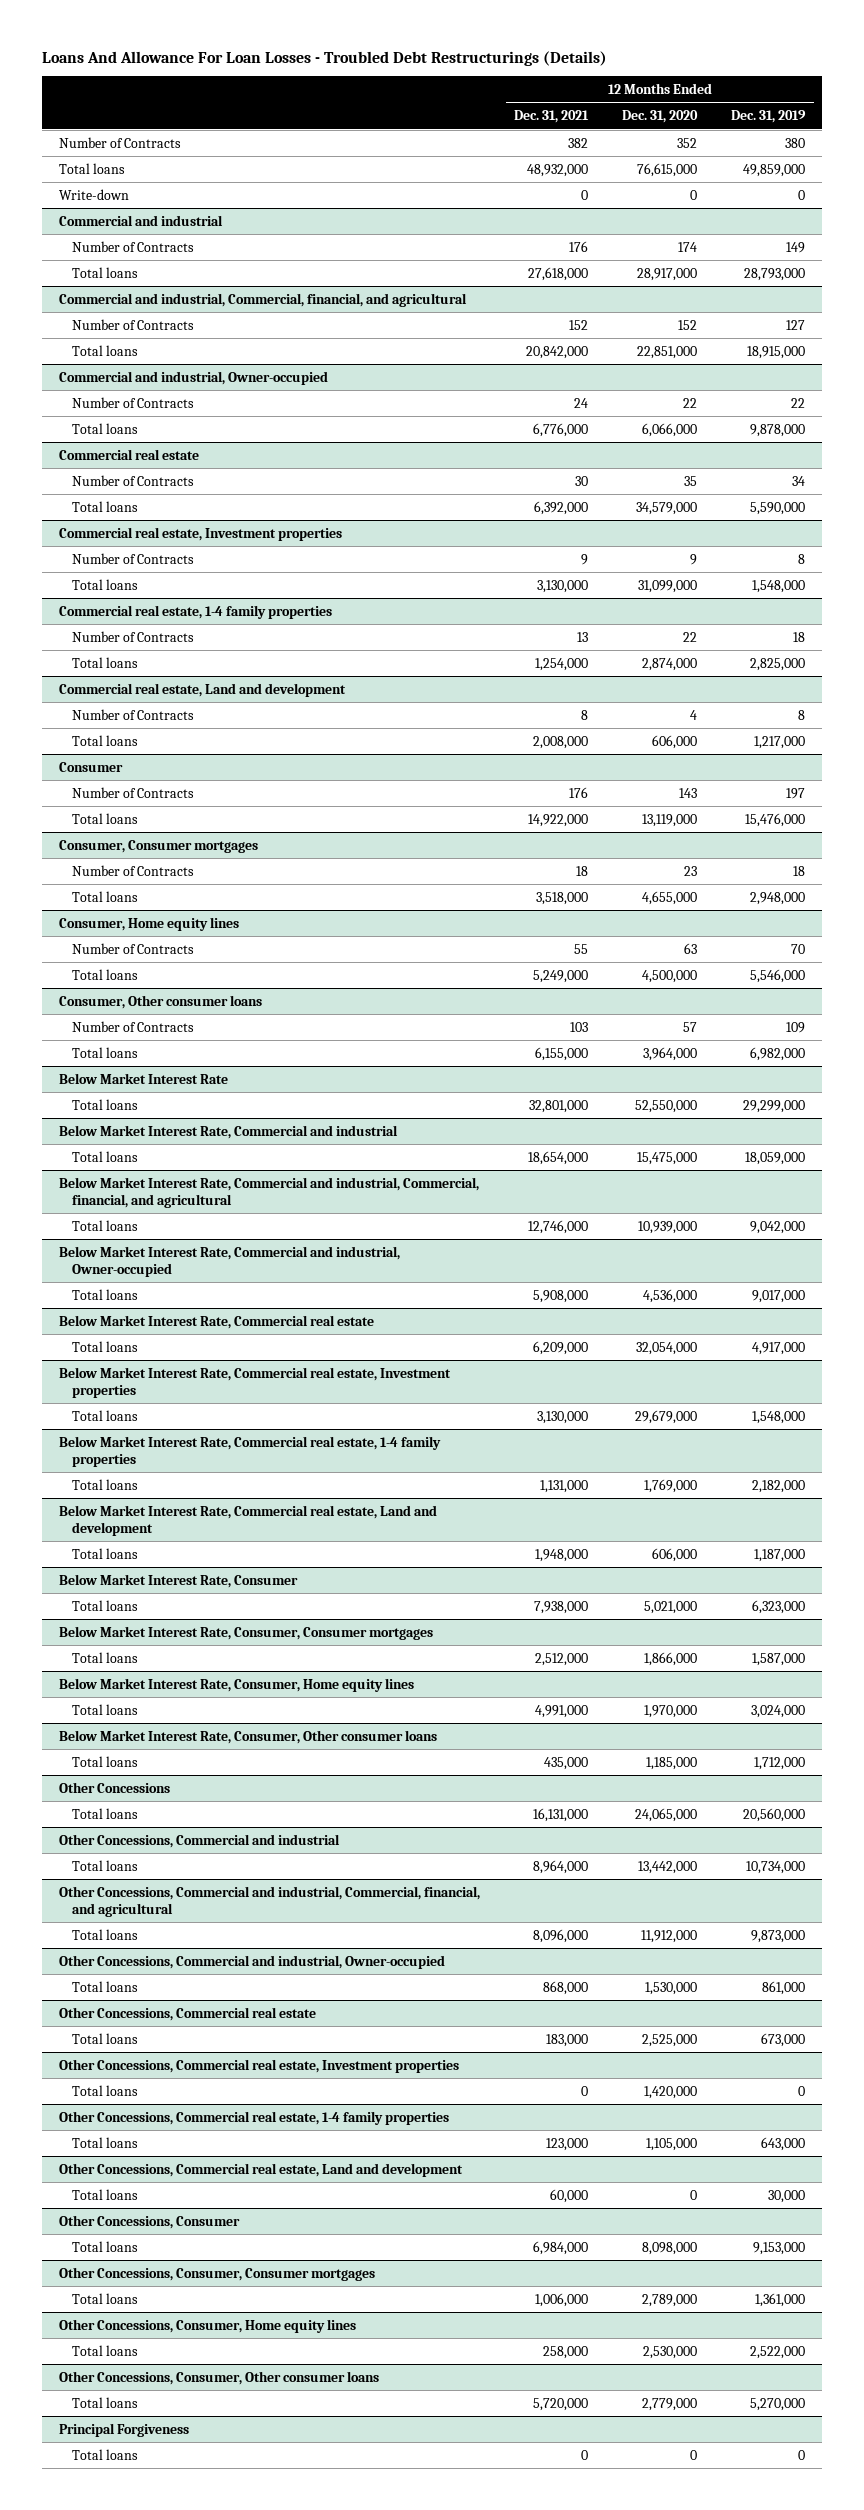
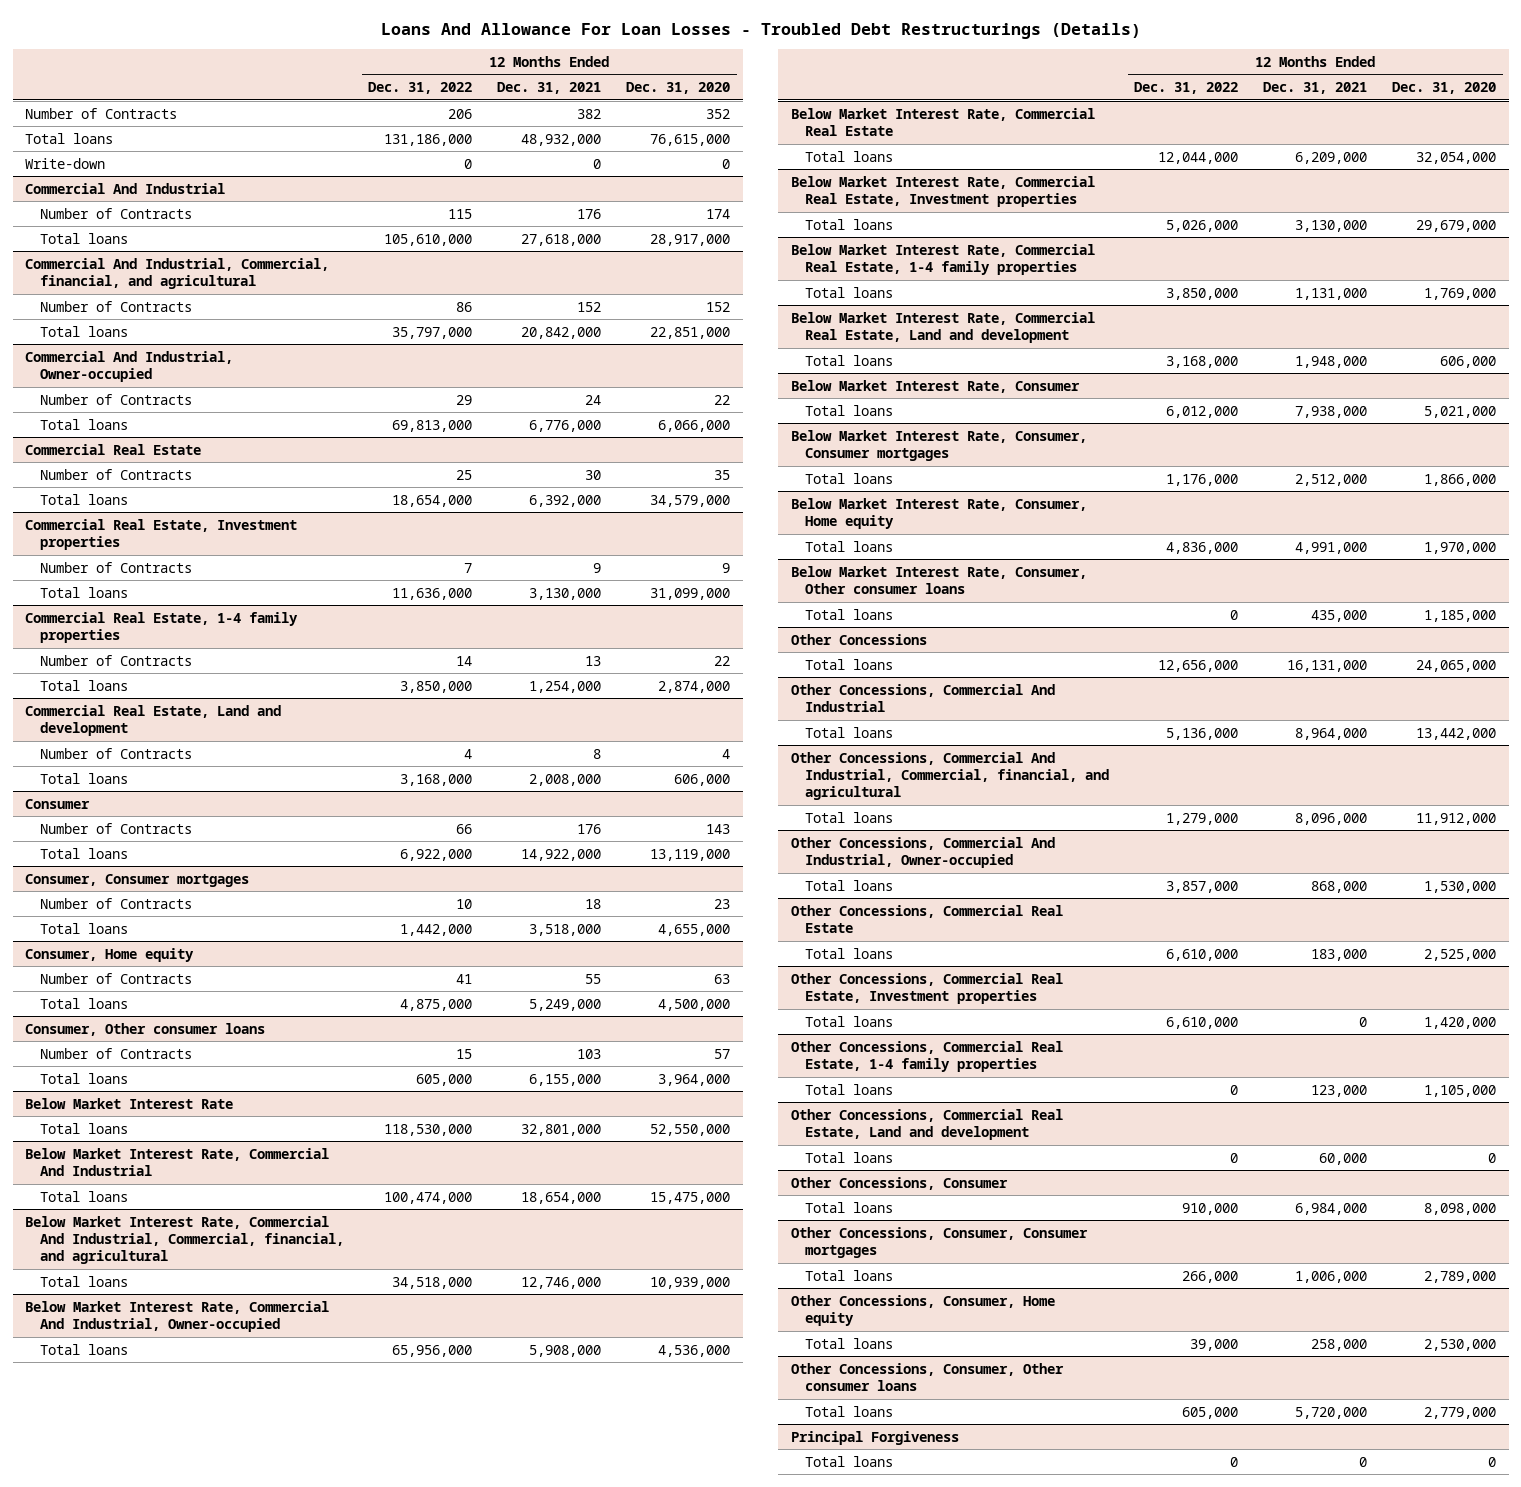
[731,109,807,123] Dec. 31, 2019 -> none
none -> [368,82,473,95] Dec. 31, 2022
[58,214,223,226] Commercial and industrial -> [24,182,225,194] Commercial And Industrial
[58,292,467,307] Commercial and industrial, Commercial, financial, and agricultural -> [24,257,329,290] Commercial And Industrial, Commercial, financial, and agricultural
[58,370,328,385] Commercial and industrial, Owner-occupied -> [24,350,233,383] Commercial And Industrial, Owner-occupied
[58,448,199,460] Commercial real estate -> [24,443,201,455] Commercial Real Estate
[58,526,342,541] Commercial real estate, Investment properties -> [24,518,297,551] Commercial Real Estate, Investment properties
[58,604,332,619] Commercial real estate, 1-4 family properties -> [24,611,298,644] Commercial Real Estate, 1-4 family properties
[58,682,346,697] Commercial real estate, Land and development -> [24,704,281,737] Commercial Real Estate, Land and development
[58,916,239,931] Consumer, Home equity lines -> [24,947,194,962] Consumer, Home equity
[58,1124,398,1139] Below Market Interest Rate, Commercial and industrial -> [24,1147,329,1177] Below Market Interest Rate, Commercial And Industrial
[58,1176,479,1208] Below Market Interest Rate, Commercial and industrial, Commercial, financial, and agricultural -> [24,1215,344,1265] Below Market Interest Rate, Commercial And Industrial, Commercial, financial, and agricultural
[58,1245,400,1277] Below Market Interest Rate, Commercial and industrial, Owner-occupied -> [24,1300,329,1333] Below Market Interest Rate, Commercial And Industrial, Owner-occupied
[58,1314,374,1329] Below Market Interest Rate, Commercial real estate -> [790,107,1095,137] Below Market Interest Rate, Commercial Real Estate
[58,1366,451,1398] Below Market Interest Rate, Commercial real estate, Investment properties -> [790,175,1095,208] Below Market Interest Rate, Commercial Real Estate, Investment properties
[58,1435,441,1467] Below Market Interest Rate, Commercial real estate, 1-4 family properties -> [790,243,1095,276] Below Market Interest Rate, Commercial Real Estate, 1-4 family properties
[58,1504,437,1536] Below Market Interest Rate, Commercial real estate, Land and development -> [790,311,1095,344] Below Market Interest Rate, Commercial Real Estate, Land and development
[58,1677,414,1692] Below Market Interest Rate, Consumer, Home equity lines -> [790,497,1087,530] Below Market Interest Rate, Consumer, Home equity
[58,1833,340,1848] Other Concessions, Commercial and industrial -> [790,683,1055,713] Other Concessions, Commercial And Industrial
[58,1885,480,1917] Other Concessions, Commercial and industrial, Commercial, financial, and agricultural -> [790,751,1110,801] Other Concessions, Commercial And Industrial, Commercial, financial, and agricultural
[58,1954,445,1969] Other Concessions, Commercial and industrial, Owner-occupied -> [790,836,1055,869] Other Concessions, Commercial And Industrial, Owner-occupied
[58,2006,316,2021] Other Concessions, Commercial real estate -> [790,904,1063,934] Other Concessions, Commercial Real Estate
[58,2058,459,2073] Other Concessions, Commercial real estate, Investment properties -> [790,972,1063,1005] Other Concessions, Commercial Real Estate, Investment properties
[58,2110,449,2125] Other Concessions, Commercial real estate, 1-4 family properties -> [790,1040,1063,1073] Other Concessions, Commercial Real Estate, 1-4 family properties
[58,2162,463,2177] Other Concessions, Commercial real estate, Land and development -> [790,1108,1063,1141] Other Concessions, Commercial Real Estate, Land and development
[58,2318,356,2333] Other Concessions, Consumer, Home equity lines -> [790,1294,1055,1327] Other Concessions, Consumer, Home equity

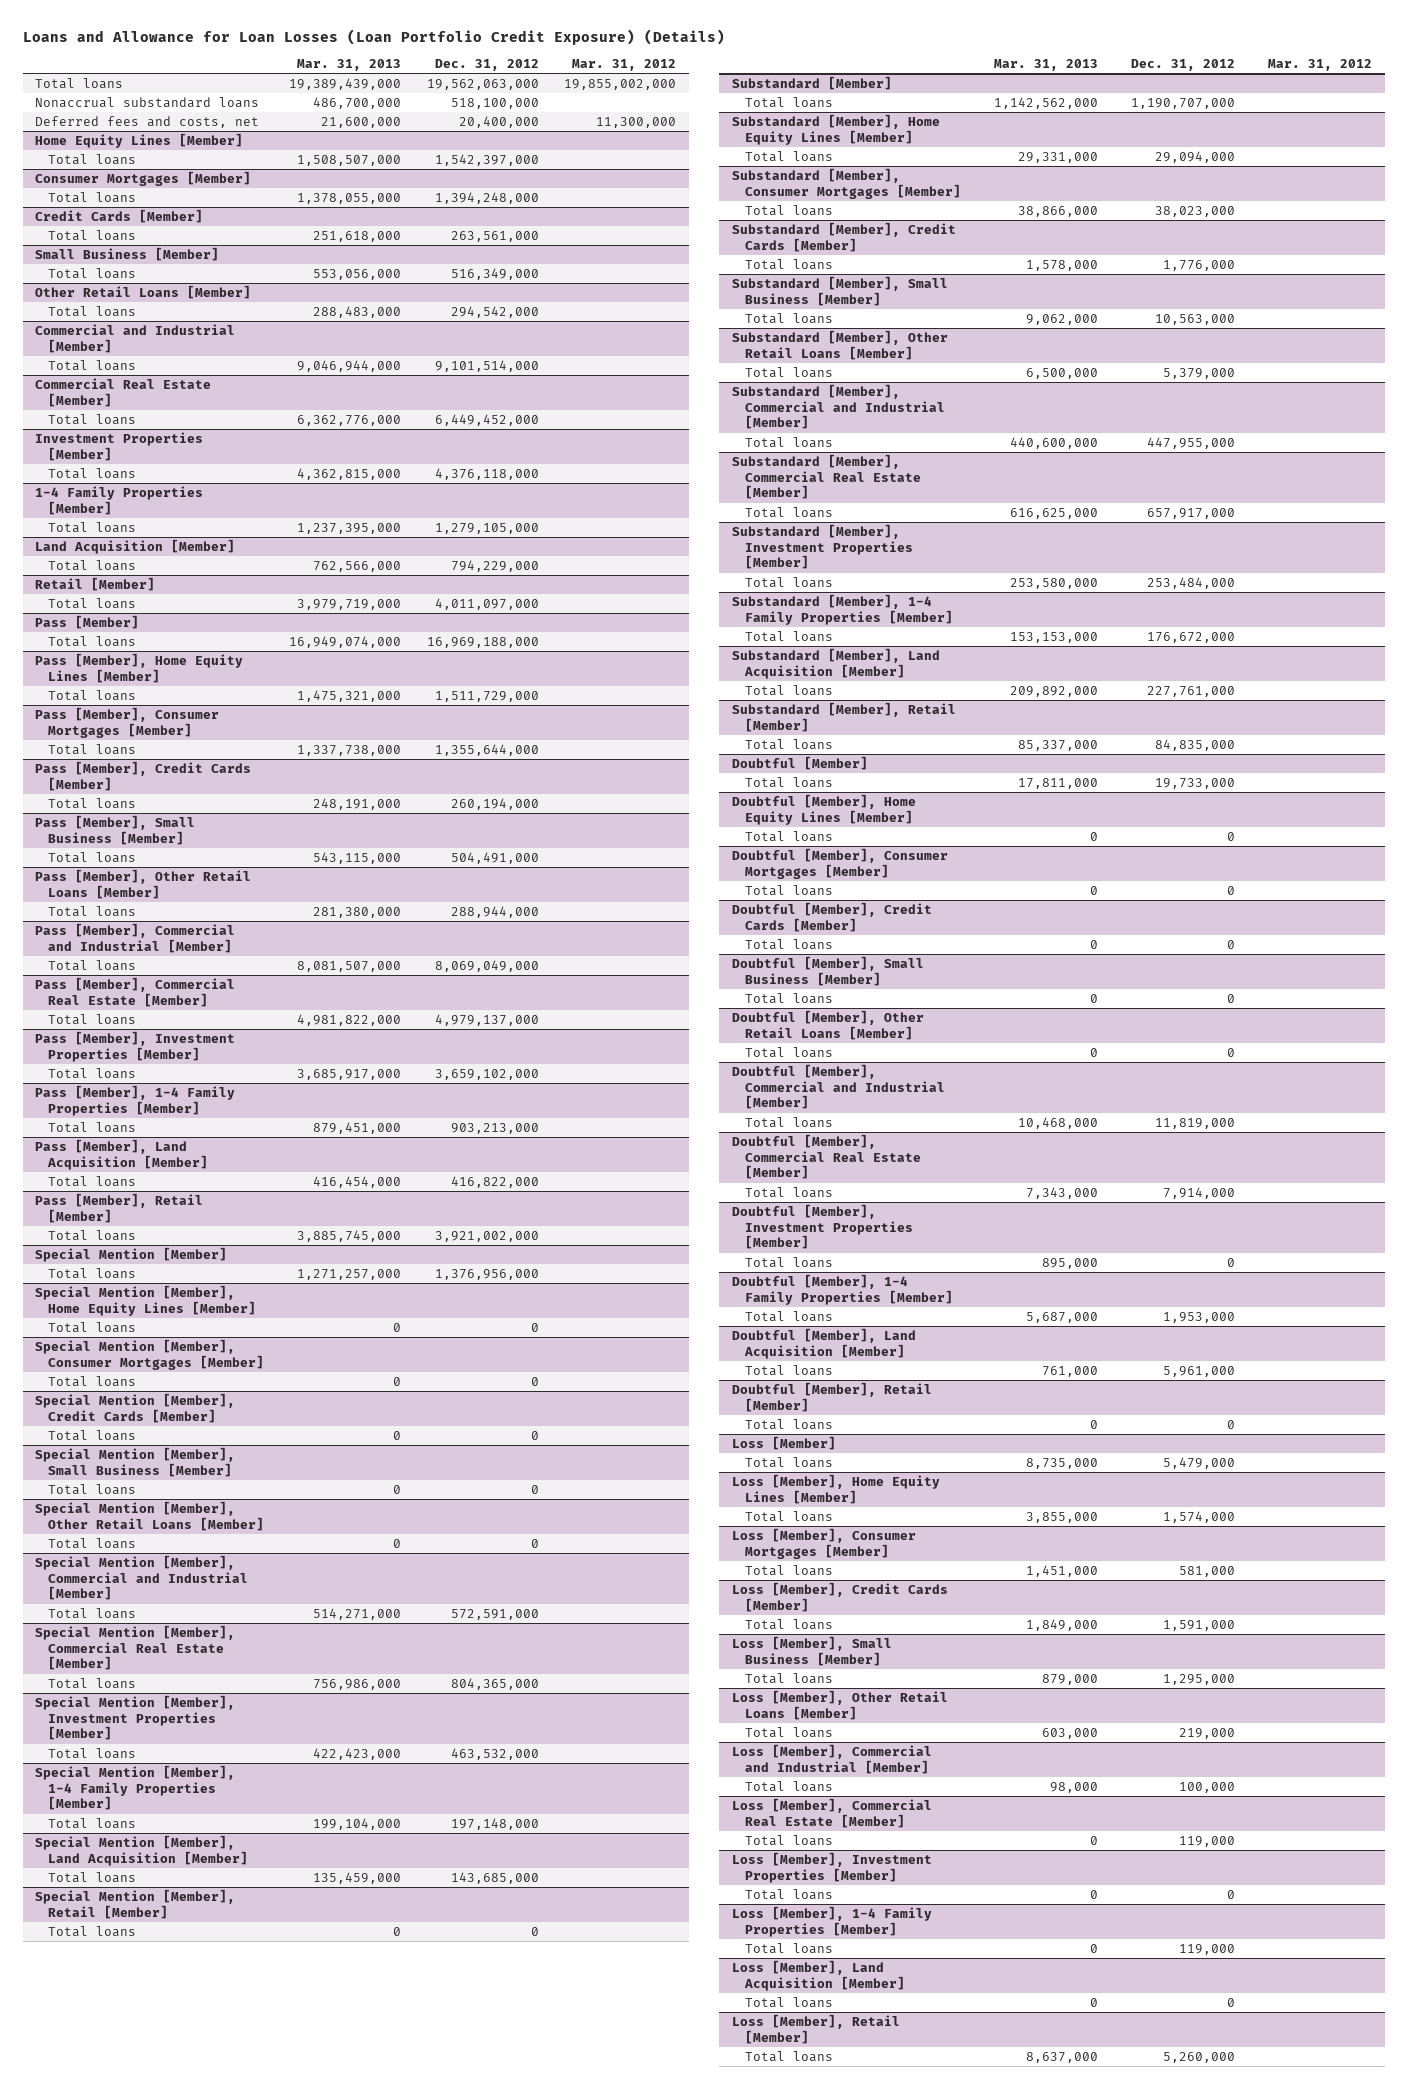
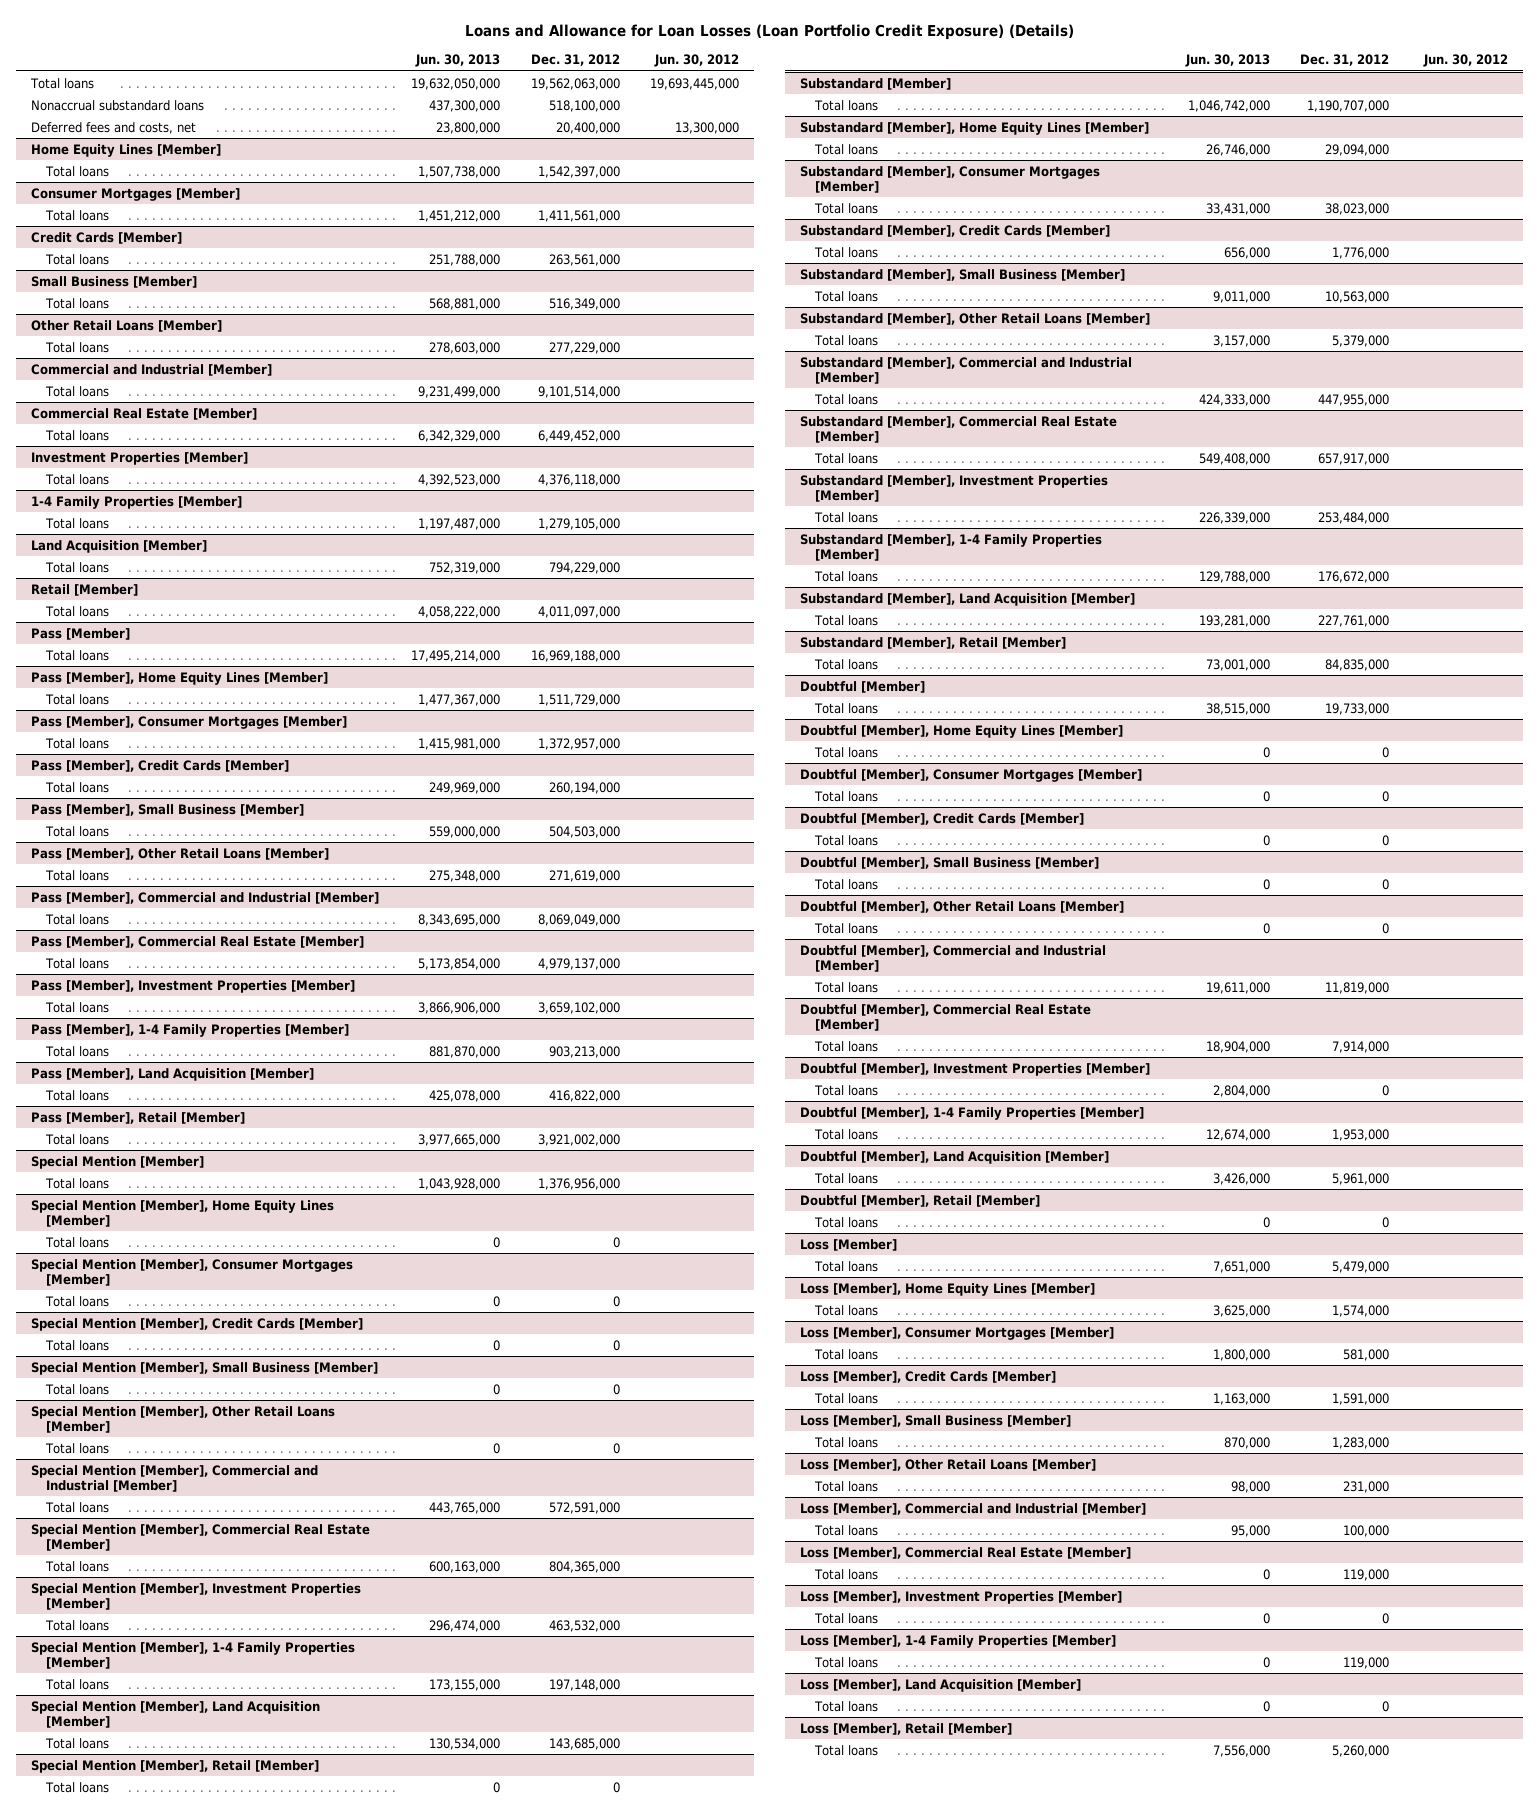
[297,58,402,71] Mar. 31, 2013 -> none
[571,58,676,71] Mar. 31, 2012 -> none
none -> [415,54,501,68] Jun. 30, 2013
none -> [653,54,739,68] Jun. 30, 2012
[434,191,539,204] 1,394,248,000 -> [537,209,620,222] 1,411,561,000
[450,305,539,318] 294,542,000 -> [548,341,620,354] 277,229,000
[434,743,539,756] 1,355,644,000 -> [537,737,620,750] 1,372,957,000
[450,851,539,864] 504,491,000 -> [548,825,620,838] 504,503,000
[450,905,539,918] 288,944,000 -> [548,869,620,882] 271,619,000
[1163,1673,1236,1685] 1,295,000 -> [1331,1436,1389,1449] 1,283,000
[1179,1727,1236,1739] 219,000 -> [1342,1480,1389,1493] 231,000

